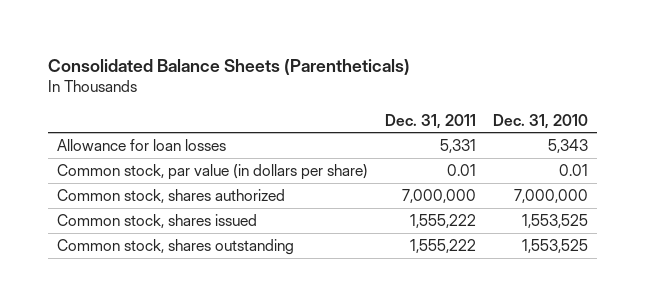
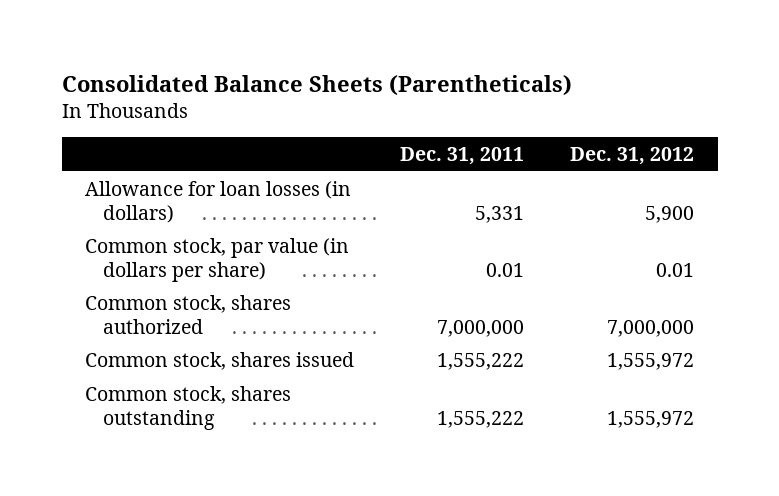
[493,113,589,129] Dec. 31, 2010 -> none
none -> [570,146,695,165] Dec. 31, 2012
[56,138,226,151] Allowance for loan losses -> [84,180,351,223] Allowance for loan losses (in dollars)

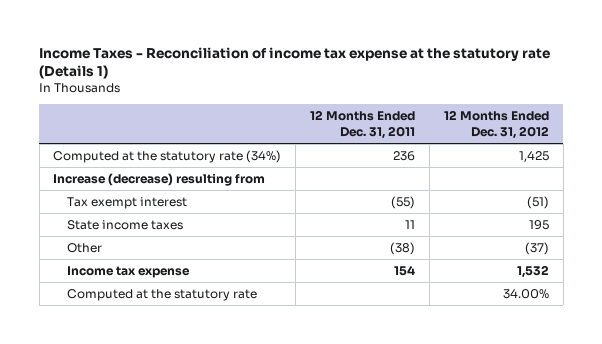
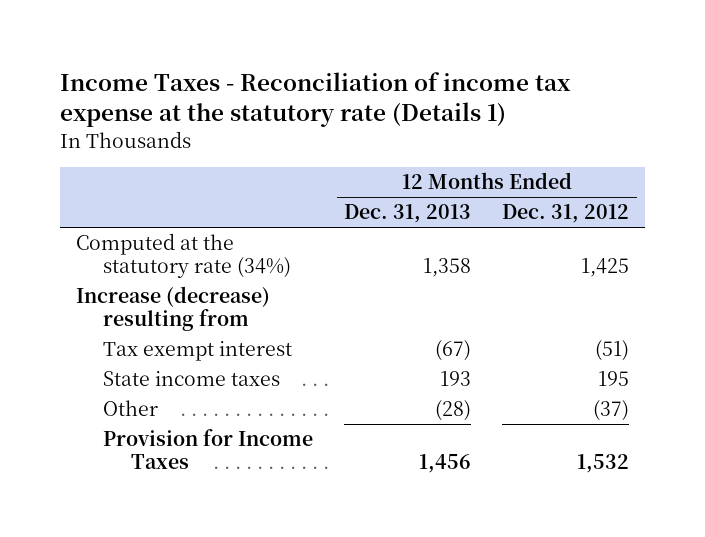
[310,110,416,139] 12 Months Ended Dec. 31, 2011 -> none
none -> [344,204,472,224] Dec. 31, 2013
[67,289,258,302] Computed at the statutory rate -> none
[67,266,191,279] Income tax expense -> [103,429,314,469] Provision for Income Taxes

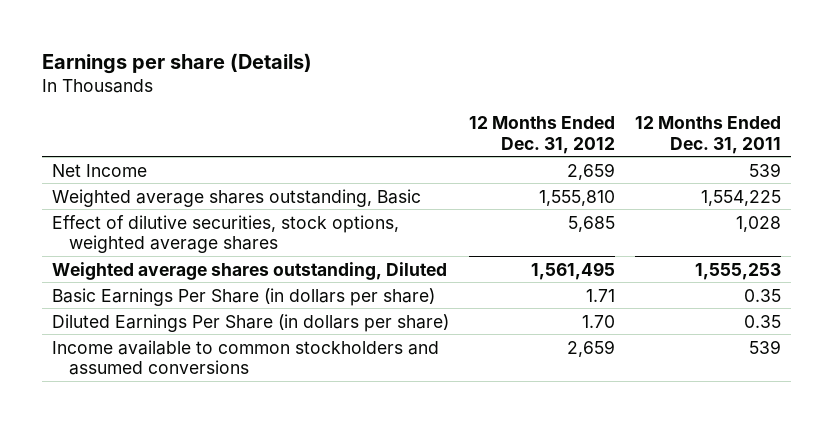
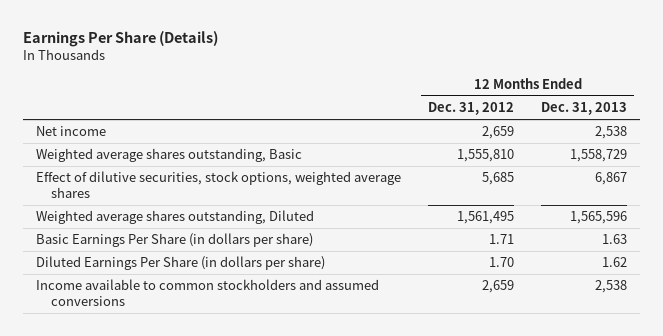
[41,52,312,74] Earnings per share (Details) -> [22,30,218,47] Earnings Per Share (Details)
[634,116,781,154] 12 Months Ended Dec. 31, 2011 -> none
none -> [541,102,628,116] Dec. 31, 2013
[51,163,147,177] Net Income -> [36,126,107,137] Net income

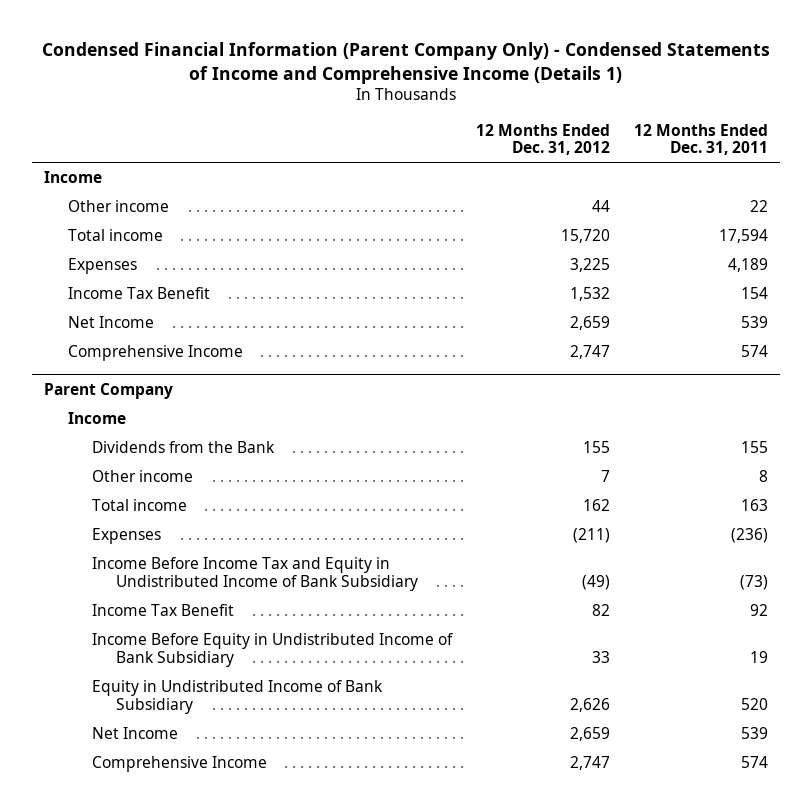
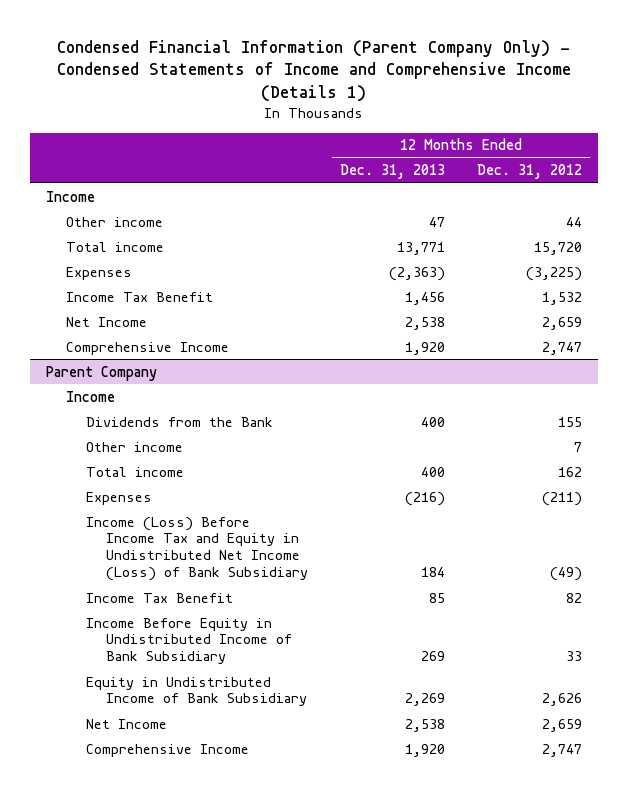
[633,123,768,156] 12 Months Ended Dec. 31, 2011 -> none
none -> [340,164,446,180] Dec. 31, 2013
[569,257,610,272] 3,225 -> [526,266,583,281] (3,225)
[91,556,418,591] Income Before Income Tax and Equity in Undistributed Income of Bank Subsidiary -> [86,516,309,582] Income (Loss) Before Income Tax and Equity in Undistributed Net Income (Loss) of Bank Subsidiary

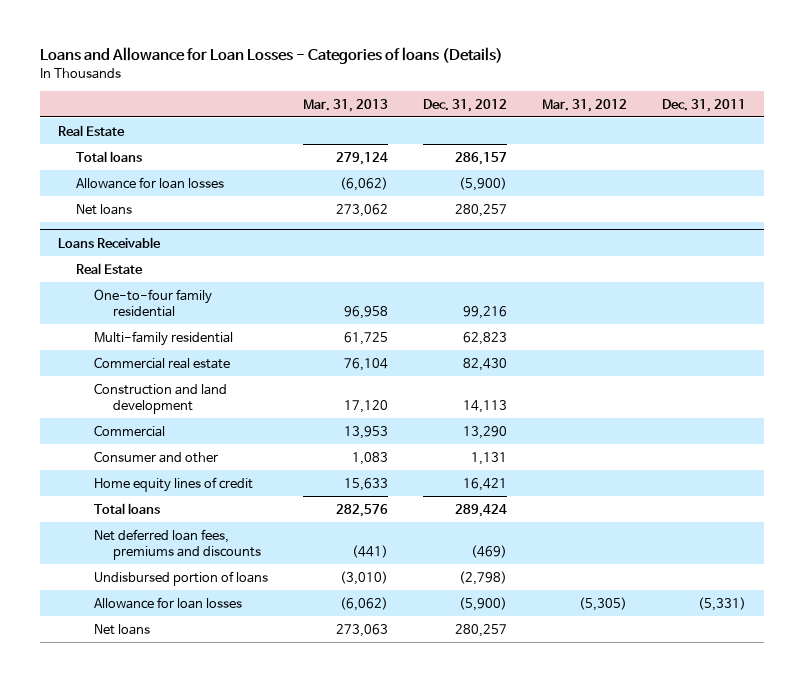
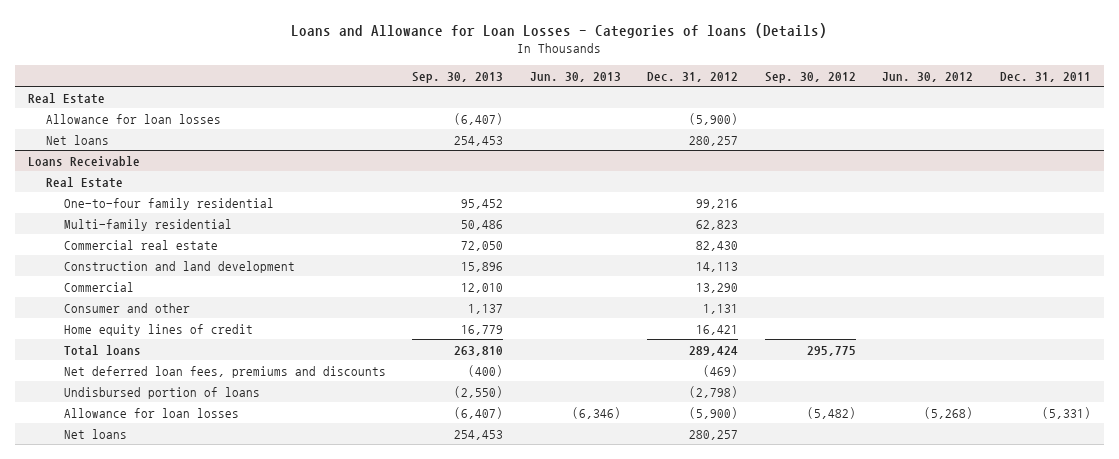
[303,98,389,112] Mar. 31, 2013 -> none
[542,98,628,112] Mar. 31, 2012 -> none
none -> [412,72,504,84] Sep. 30, 2013
none -> [529,72,621,83] Jun. 30, 2013
none -> [764,72,856,84] Sep. 30, 2012
none -> [882,72,974,83] Jun. 30, 2012
[76,150,143,162] Total loans -> none

